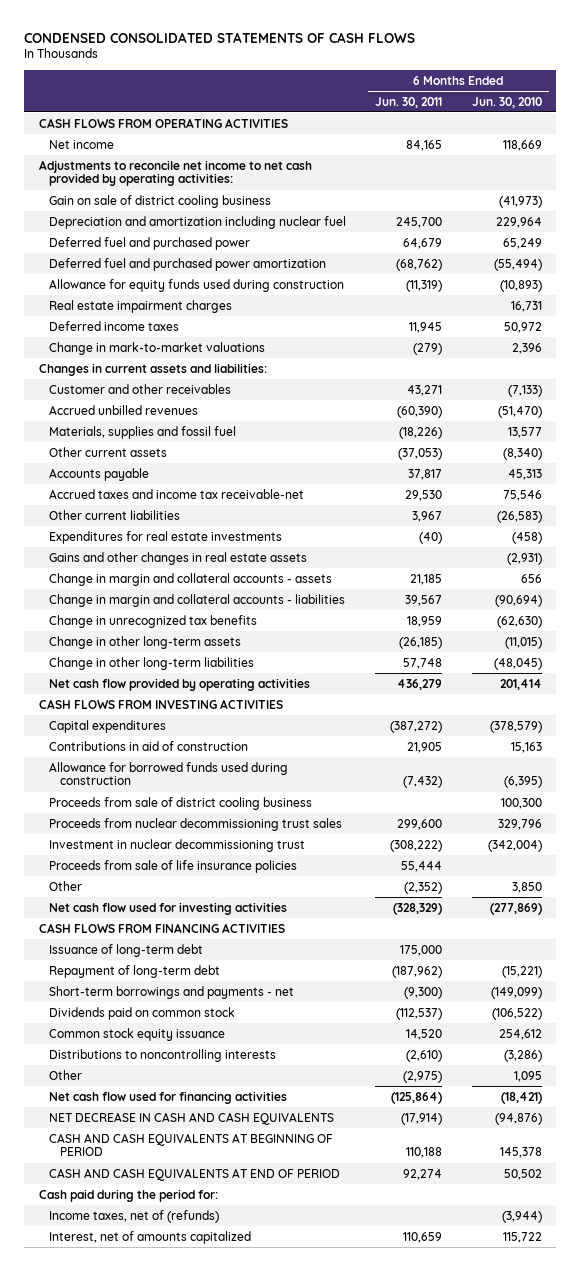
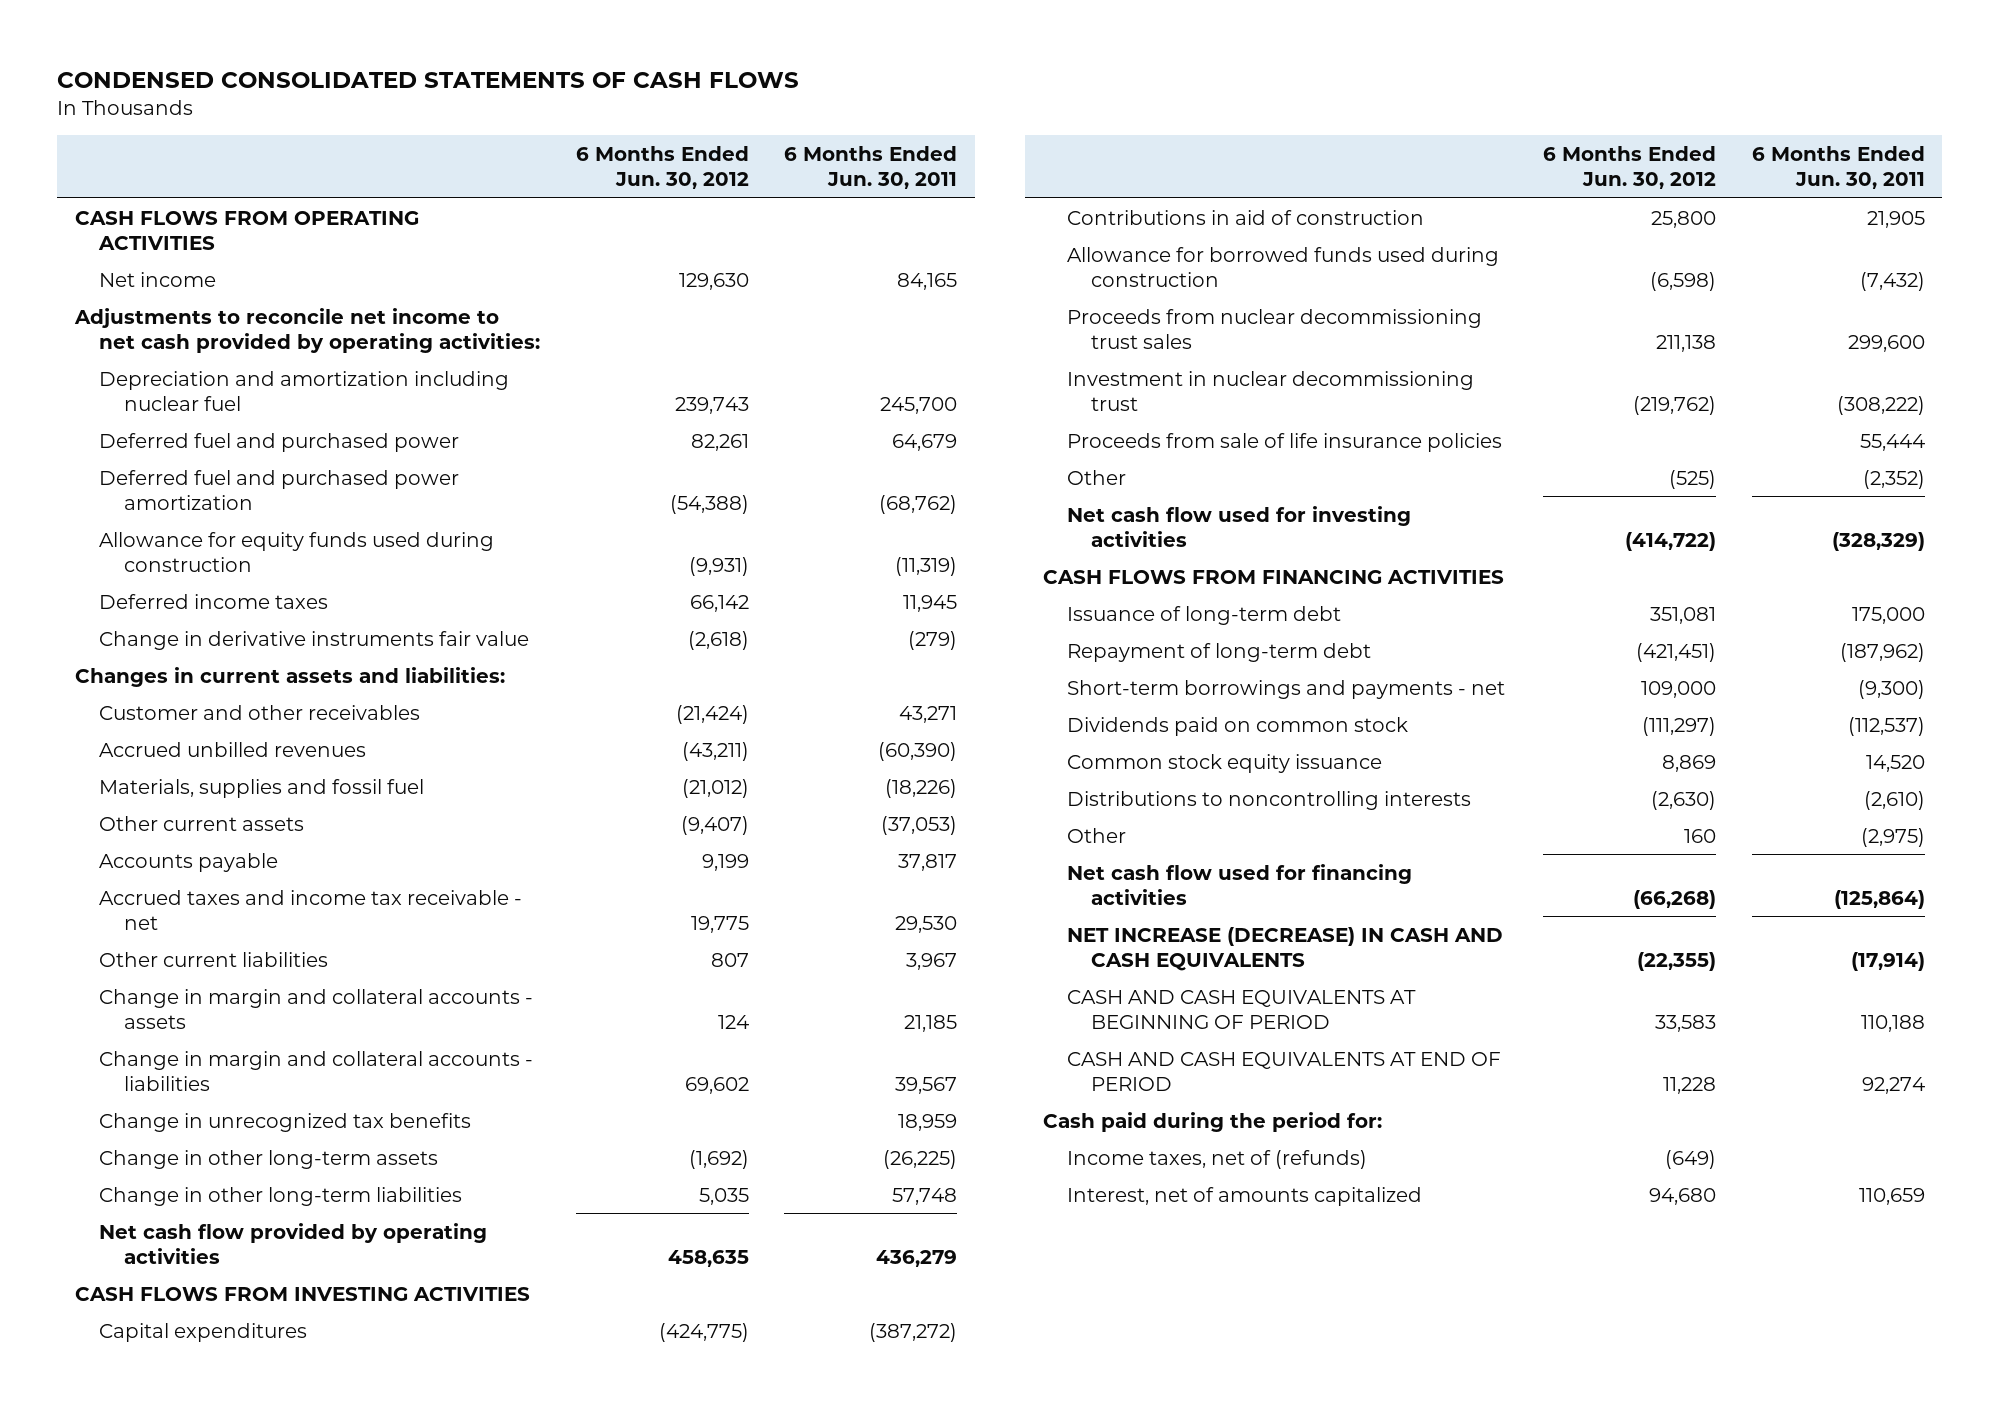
[471,96,542,108] Jun. 30, 2010 -> none
none -> [575,146,749,190] 6 Months Ended Jun. 30, 2012
[49,194,272,208] Gain on sale of district cooling business -> none
[49,299,233,313] Real estate impairment charges -> none
[49,341,266,355] Change in mark-to-market valuations -> [99,630,530,650] Change in derivative instruments fair value
[49,488,305,499] Accrued taxes and income tax receivable-net -> [99,889,523,930] Accrued taxes and income tax receivable - net
[49,530,283,544] Expenditures for real estate investments -> none
[49,551,308,565] Gains and other changes in real estate assets -> none
[399,636,443,649] (26,185) -> [883,1149,958,1169] (26,225)
[49,796,313,810] Proceeds from sale of district cooling business -> none
[49,1111,335,1125] NET DECREASE IN CASH AND CASH EQUIVALENTS -> [1066,926,1503,971] NET INCREASE (DECREASE) IN CASH AND CASH EQUIVALENTS

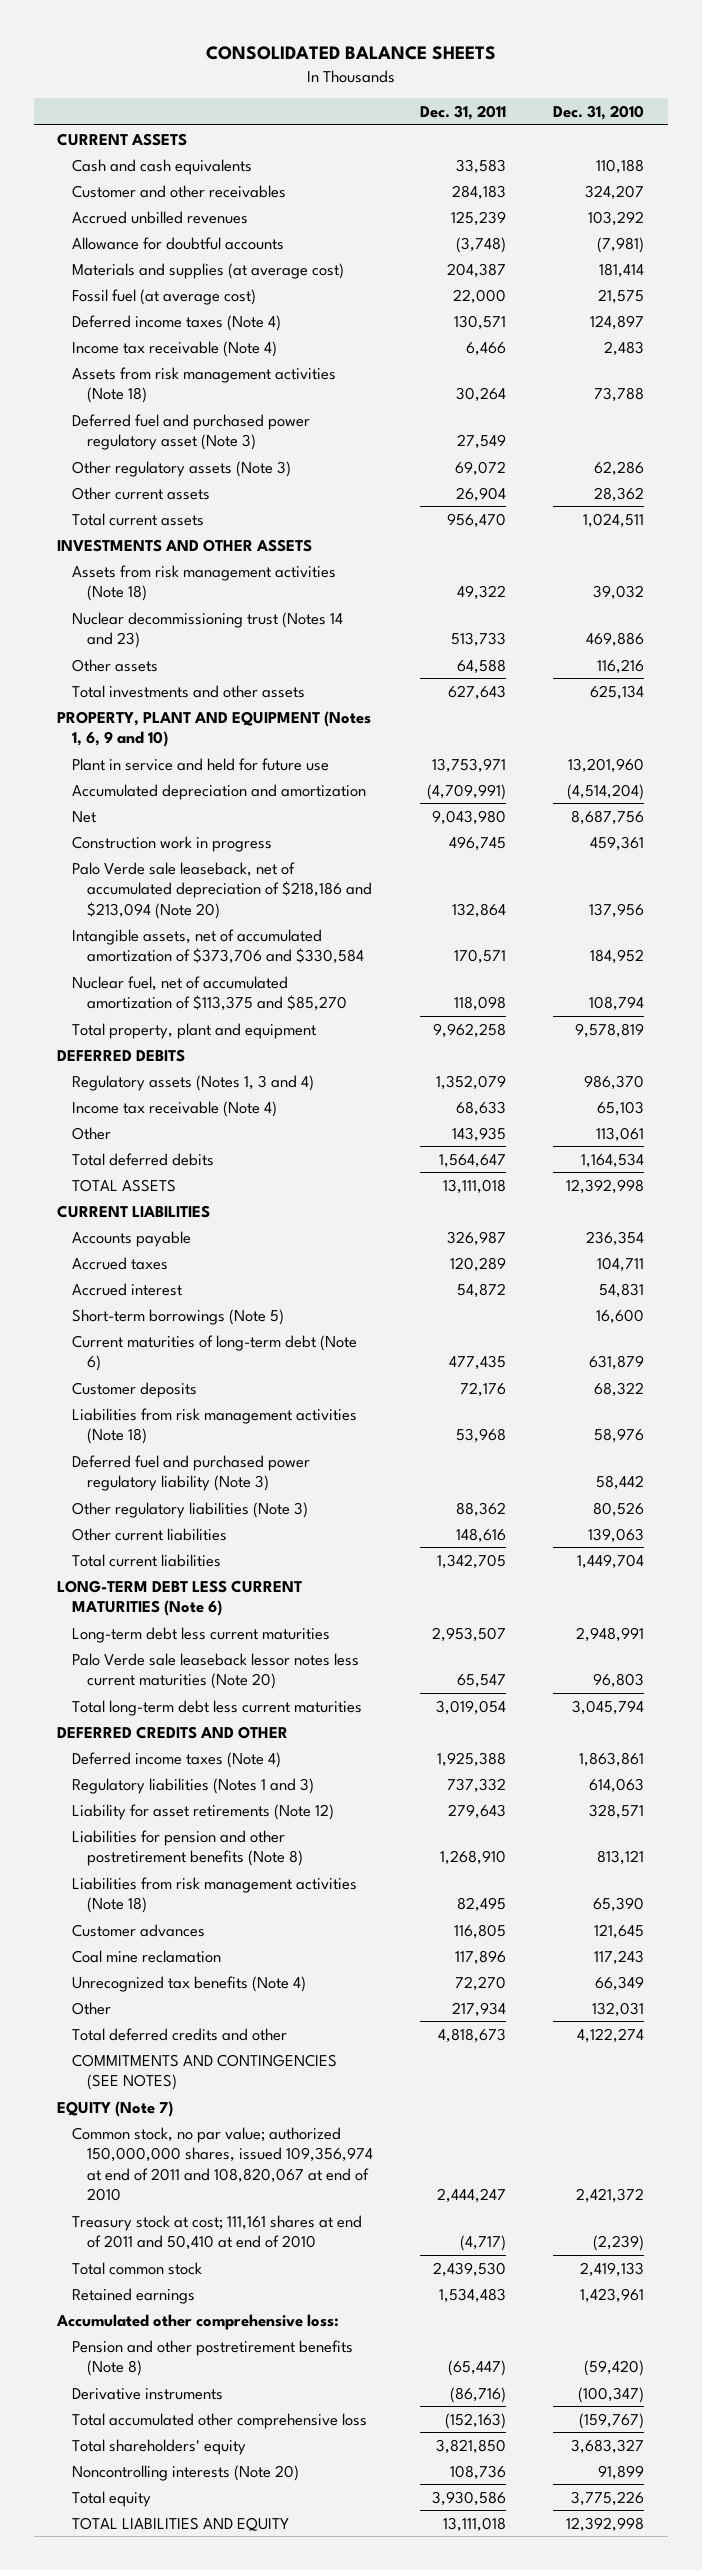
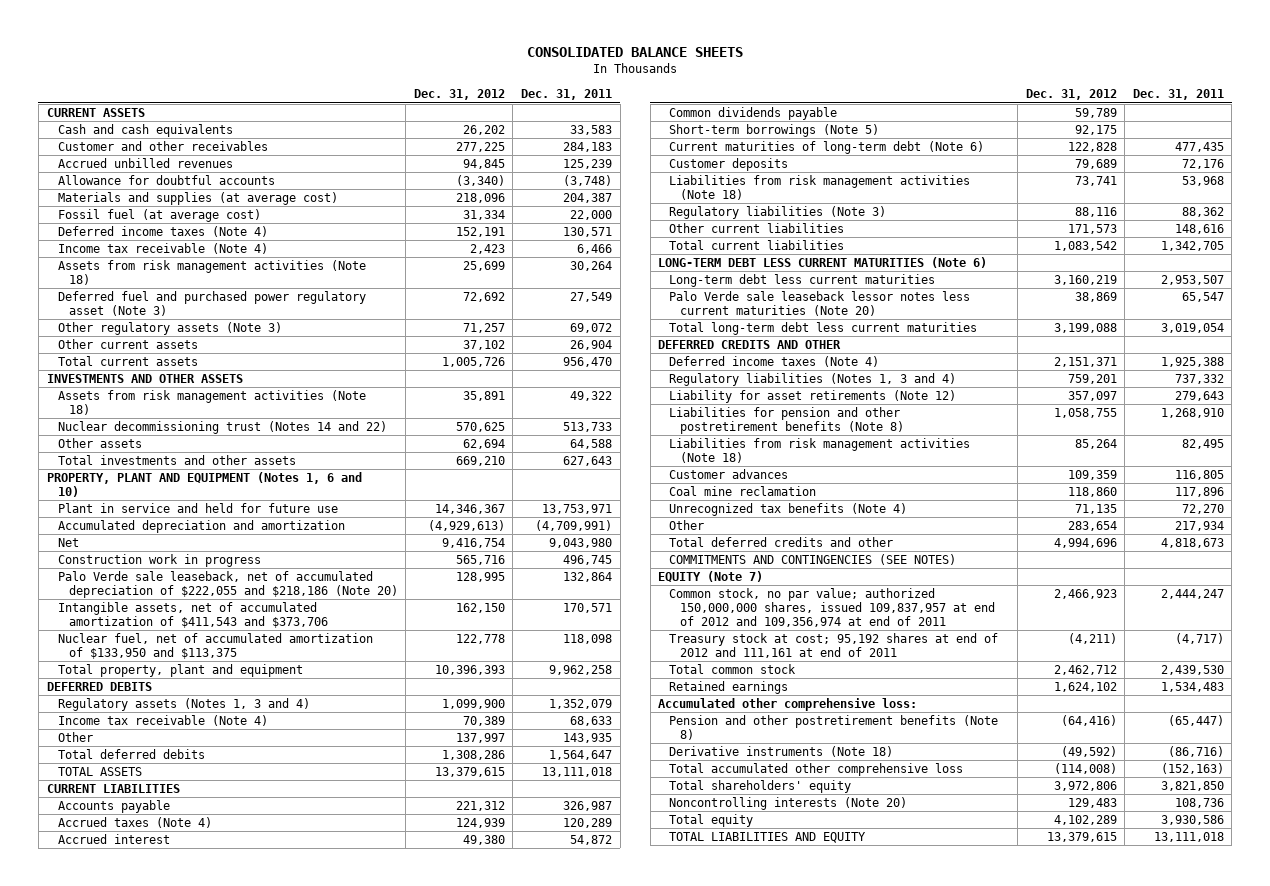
[553,104,645,120] Dec. 31, 2010 -> none
none -> [413,89,505,101] Dec. 31, 2012
[72,611,344,649] Nuclear decommissioning trust (Notes 14 and 23) -> [57,420,387,434] Nuclear decommissioning trust (Notes 14 and 22)
[57,710,372,748] PROPERTY, PLANT AND EQUIPMENT (Notes 1, 6, 9 and 10) -> [46,471,362,498] PROPERTY, PLANT AND EQUIPMENT (Notes 1, 6 and 10)
[72,861,373,919] Palo Verde sale leaseback, net of accumulated depreciation of $218,186 and $213,094 (Note 20) -> [57,570,398,599] Palo Verde sale leaseback, net of accumulated depreciation of $222,055 and $218,186 (Note 20)
[72,928,365,965] Intangible assets, net of accumulated amortization of $373,706 and $330,584 -> [57,601,328,629] Intangible assets, net of accumulated amortization of $411,543 and $373,706
[72,975,348,1012] Nuclear fuel, net of accumulated amortization of $113,375 and $85,270 -> [57,632,373,660] Nuclear fuel, net of accumulated amortization of $133,950 and $113,375
[72,1256,169,1270] Accrued taxes -> [57,816,212,828] Accrued taxes (Note 4)
none -> [669,106,838,120] Common dividends payable
[72,1454,311,1492] Deferred fuel and purchased power regulatory liability (Note 3) -> none
[72,1501,309,1518] Other regulatory liabilities (Note 3) -> [669,205,887,219] Regulatory liabilities (Note 3)
[72,1777,315,1794] Regulatory liabilities (Notes 1 and 3) -> [669,372,957,386] Regulatory liabilities (Notes 1, 3 and 4)
[72,2126,374,2202] Common stock, no par value; authorized 150,000,000 shares, issued 109,356,974 at end of 2011 and 108,820,067 at end of 2010 -> [669,587,996,628] Common stock, no par value; authorized 150,000,000 shares, issued 109,837,957 at end of 2012 and 109,356,974 at end of 2011
[72,2214,363,2251] Treasury stock at cost; 111,161 shares at end of 2011 and 50,410 at end of 2010 -> [669,632,999,659] Treasury stock at cost; 95,192 shares at end of 2012 and 111,161 at end of 2011
[72,2387,224,2400] Derivative instruments -> [669,745,894,757] Derivative instruments (Note 18)

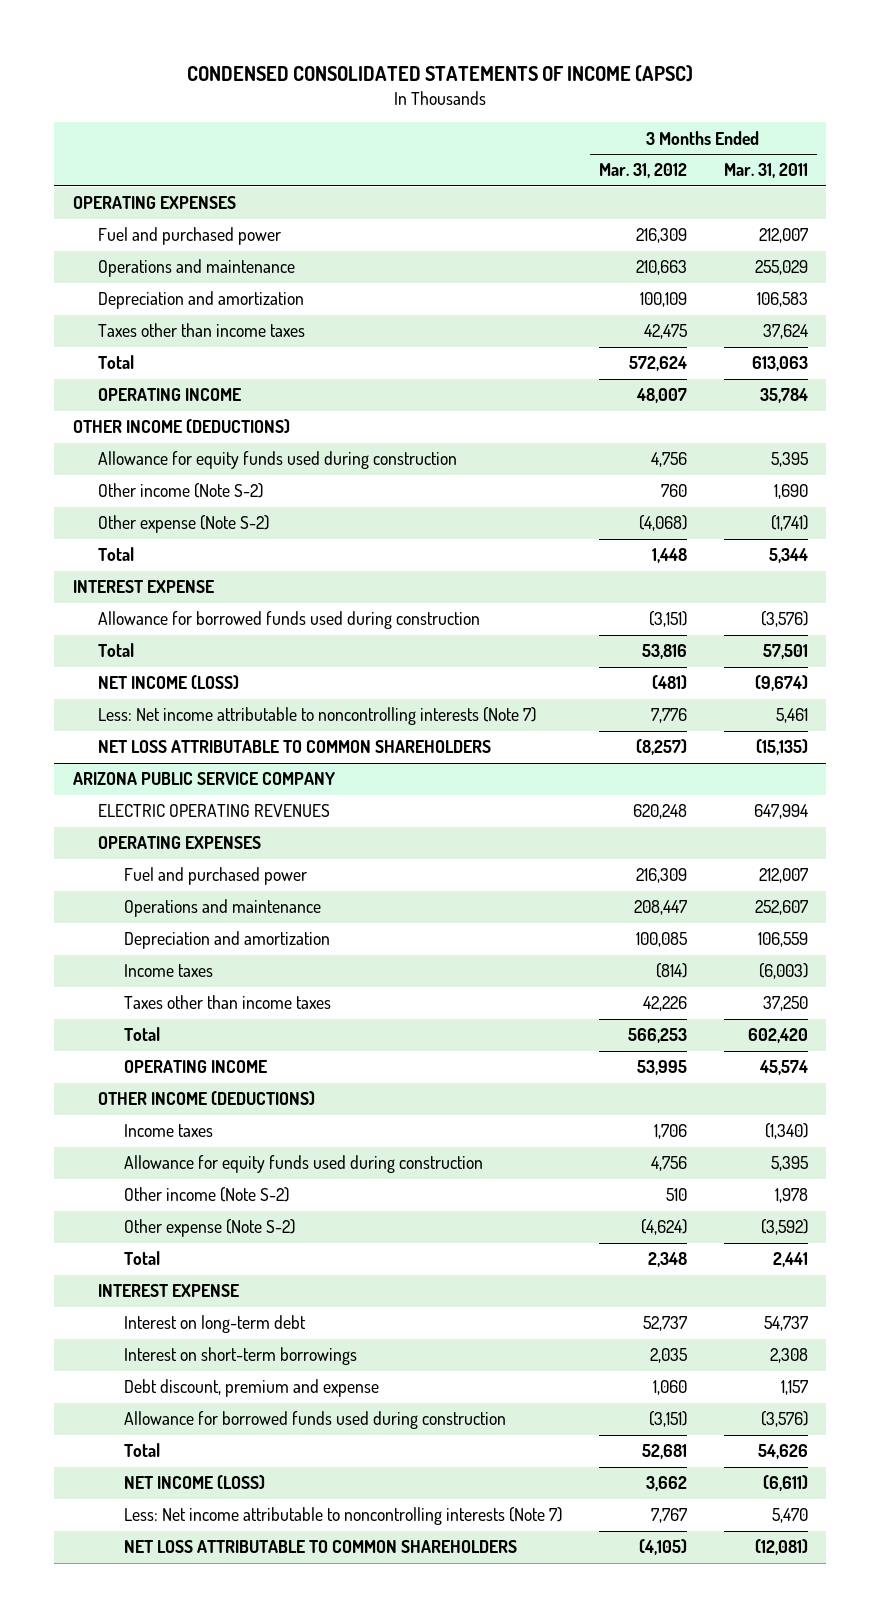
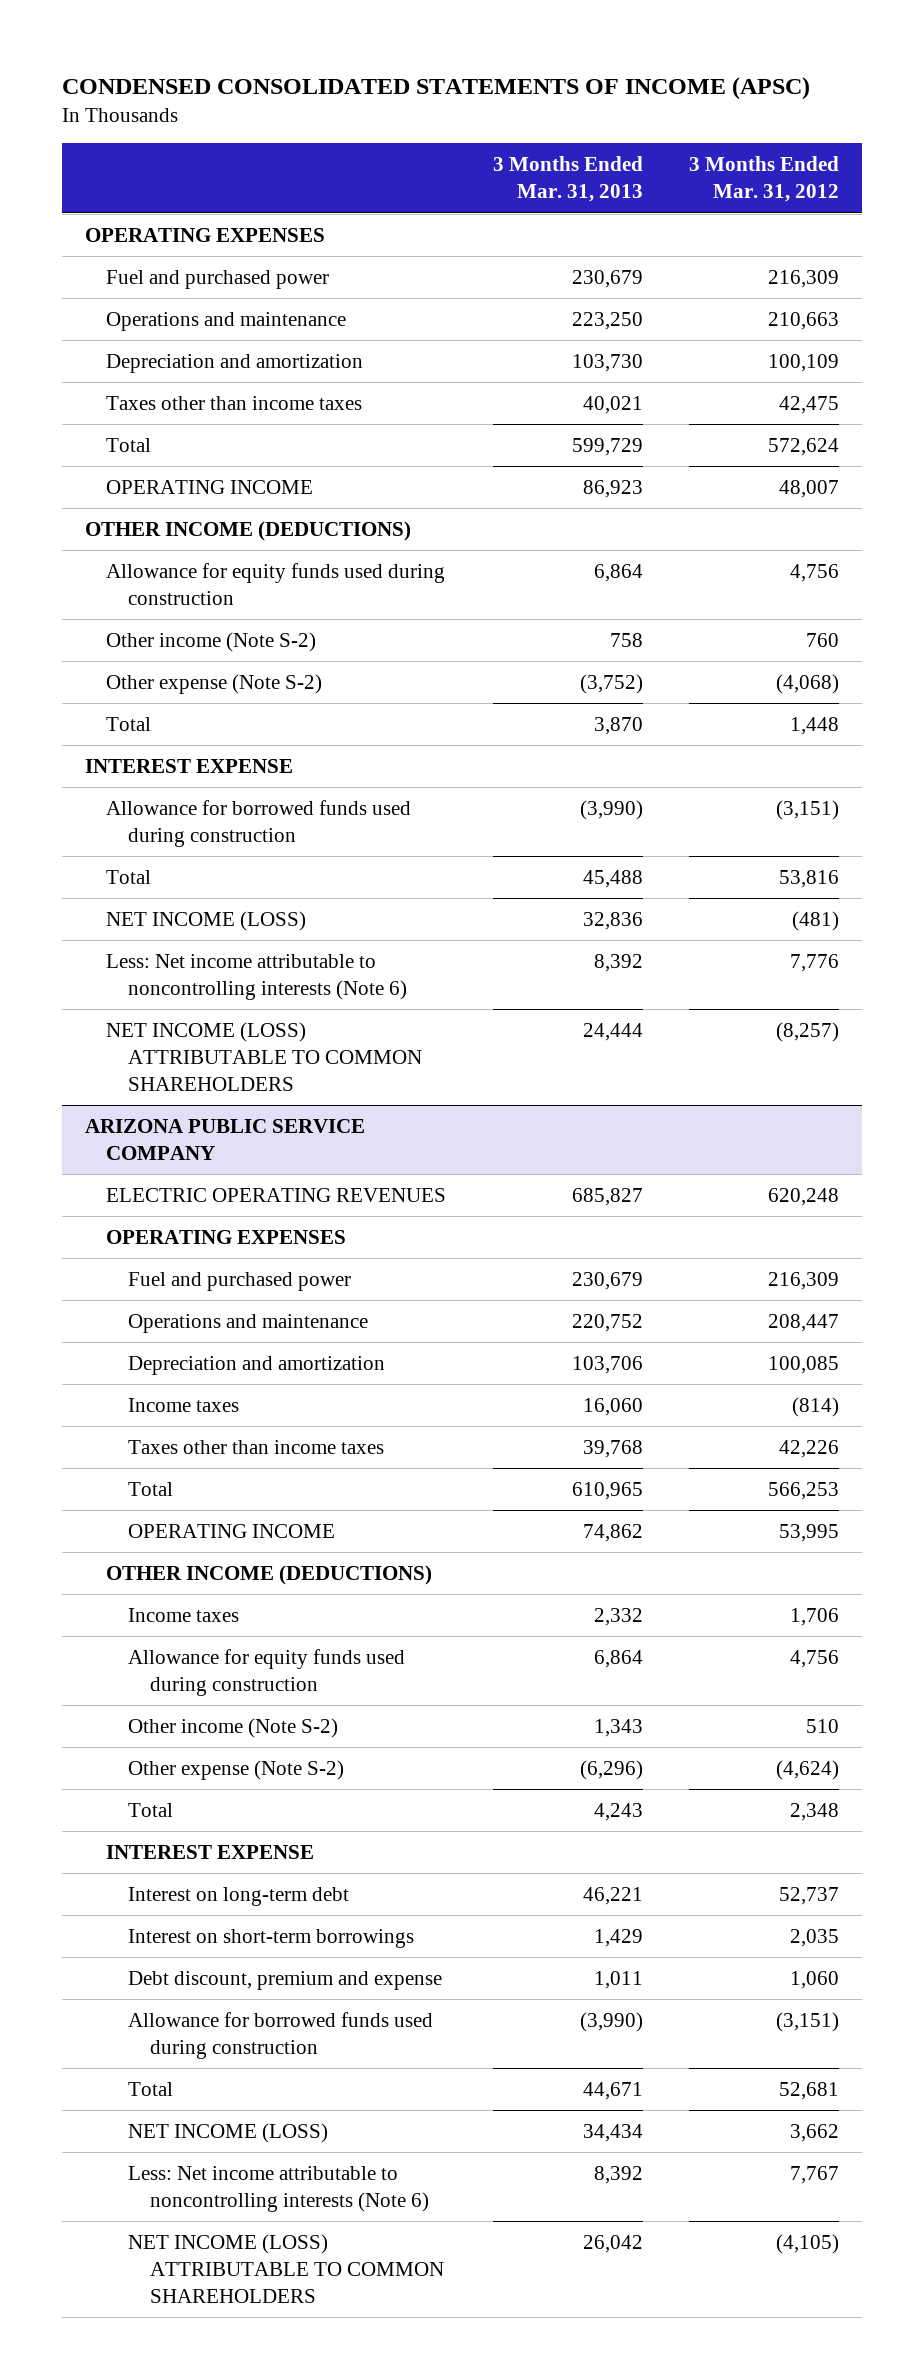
[723,163,808,179] Mar. 31, 2011 -> none
none -> [492,156,643,203] 3 Months Ended Mar. 31, 2013
[98,707,537,726] Less: Net income attributable to noncontrolling interests (Note 7) -> [106,953,407,1001] Less: Net income attributable to noncontrolling interests (Note 6)
[98,740,492,754] NET LOSS ATTRIBUTABLE TO COMMON SHAREHOLDERS -> [106,1021,422,1092] NET INCOME (LOSS) ATTRIBUTABLE TO COMMON SHAREHOLDERS
[123,1507,562,1526] Less: Net income attributable to noncontrolling interests (Note 7) -> [127,2165,429,2213] Less: Net income attributable to noncontrolling interests (Note 6)
[123,1540,517,1554] NET LOSS ATTRIBUTABLE TO COMMON SHAREHOLDERS -> [127,2233,444,2304] NET INCOME (LOSS) ATTRIBUTABLE TO COMMON SHAREHOLDERS

